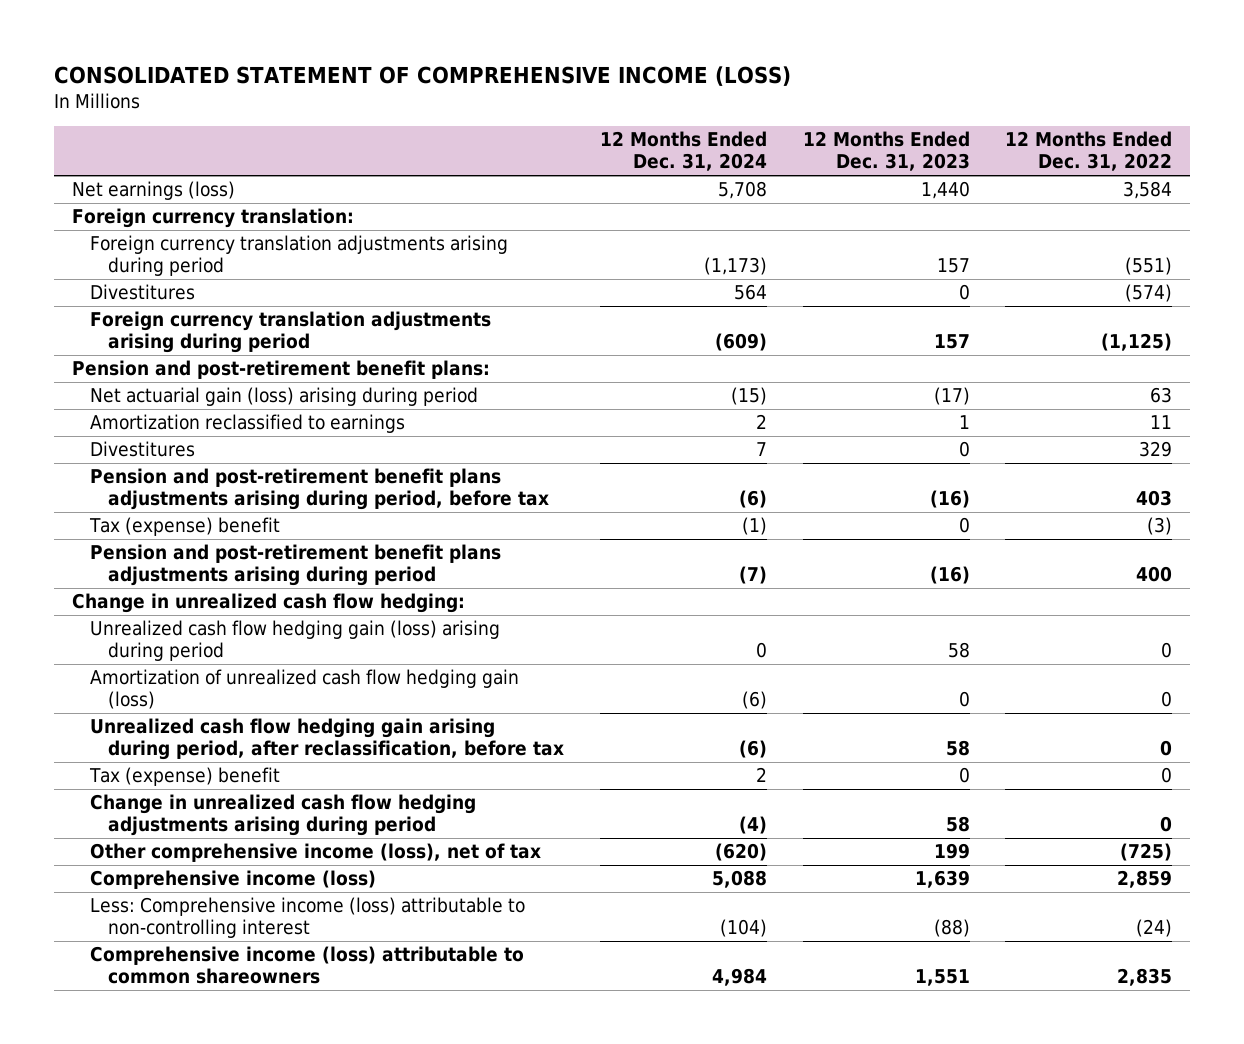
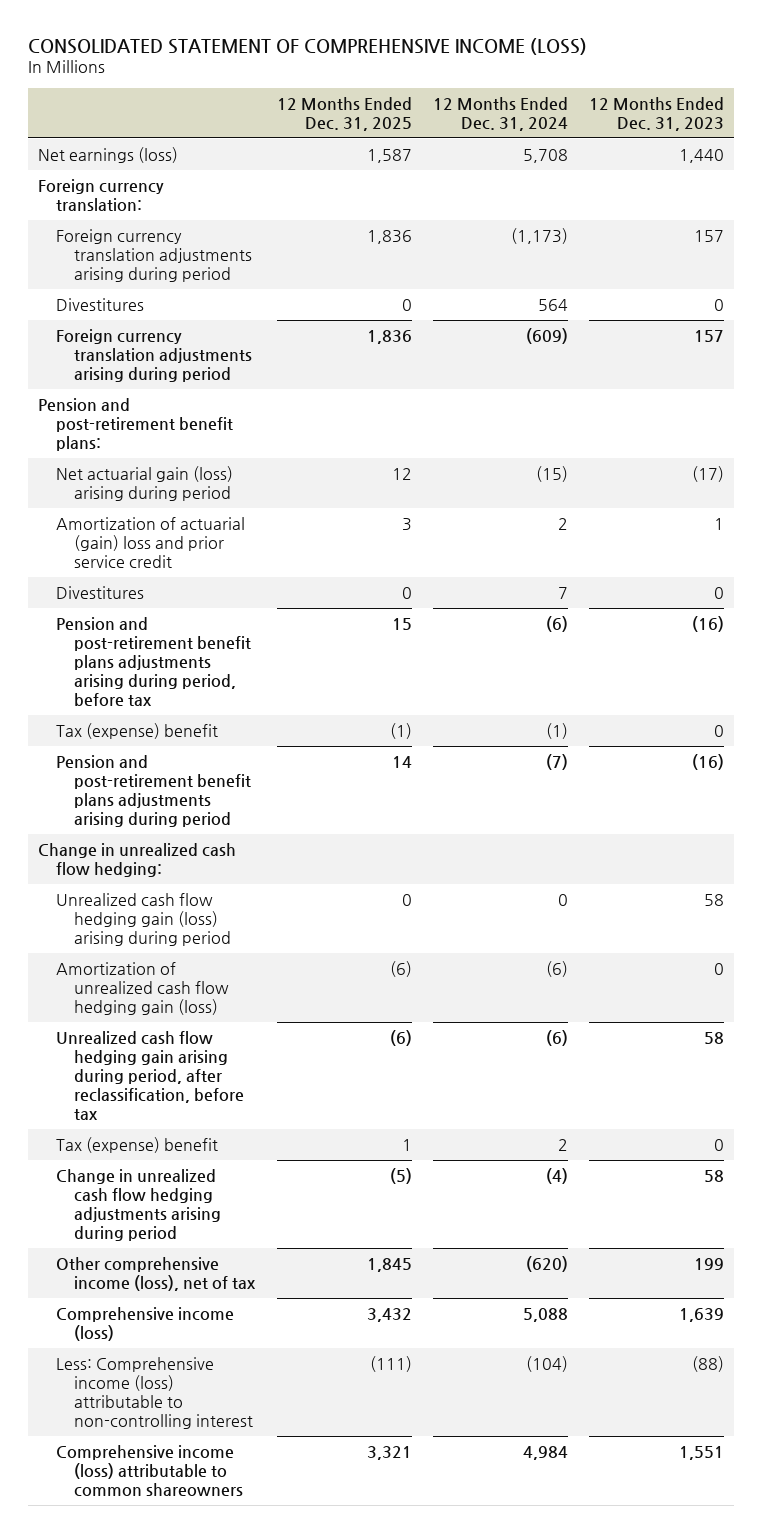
[1005,131,1173,172] 12 Months Ended Dec. 31, 2022 -> none
none -> [276,96,412,131] 12 Months Ended Dec. 31, 2025
[90,414,406,434] Amortization reclassified to earnings -> [56,516,246,569] Amortization of actuarial (gain) loss and prior service credit

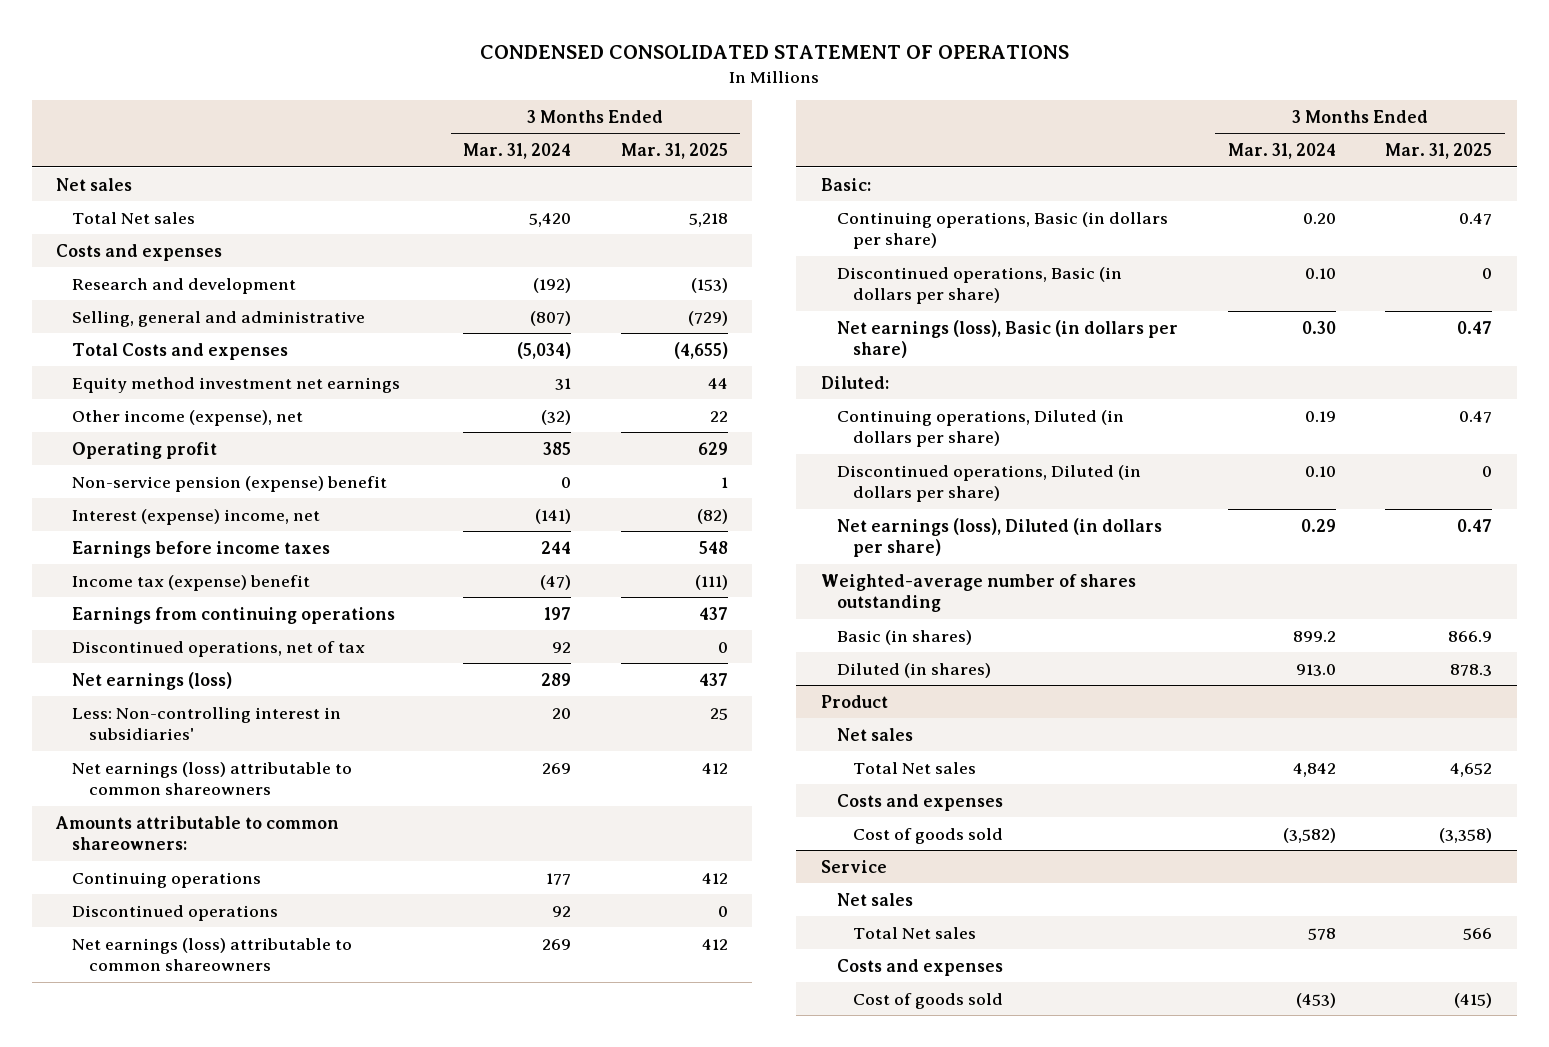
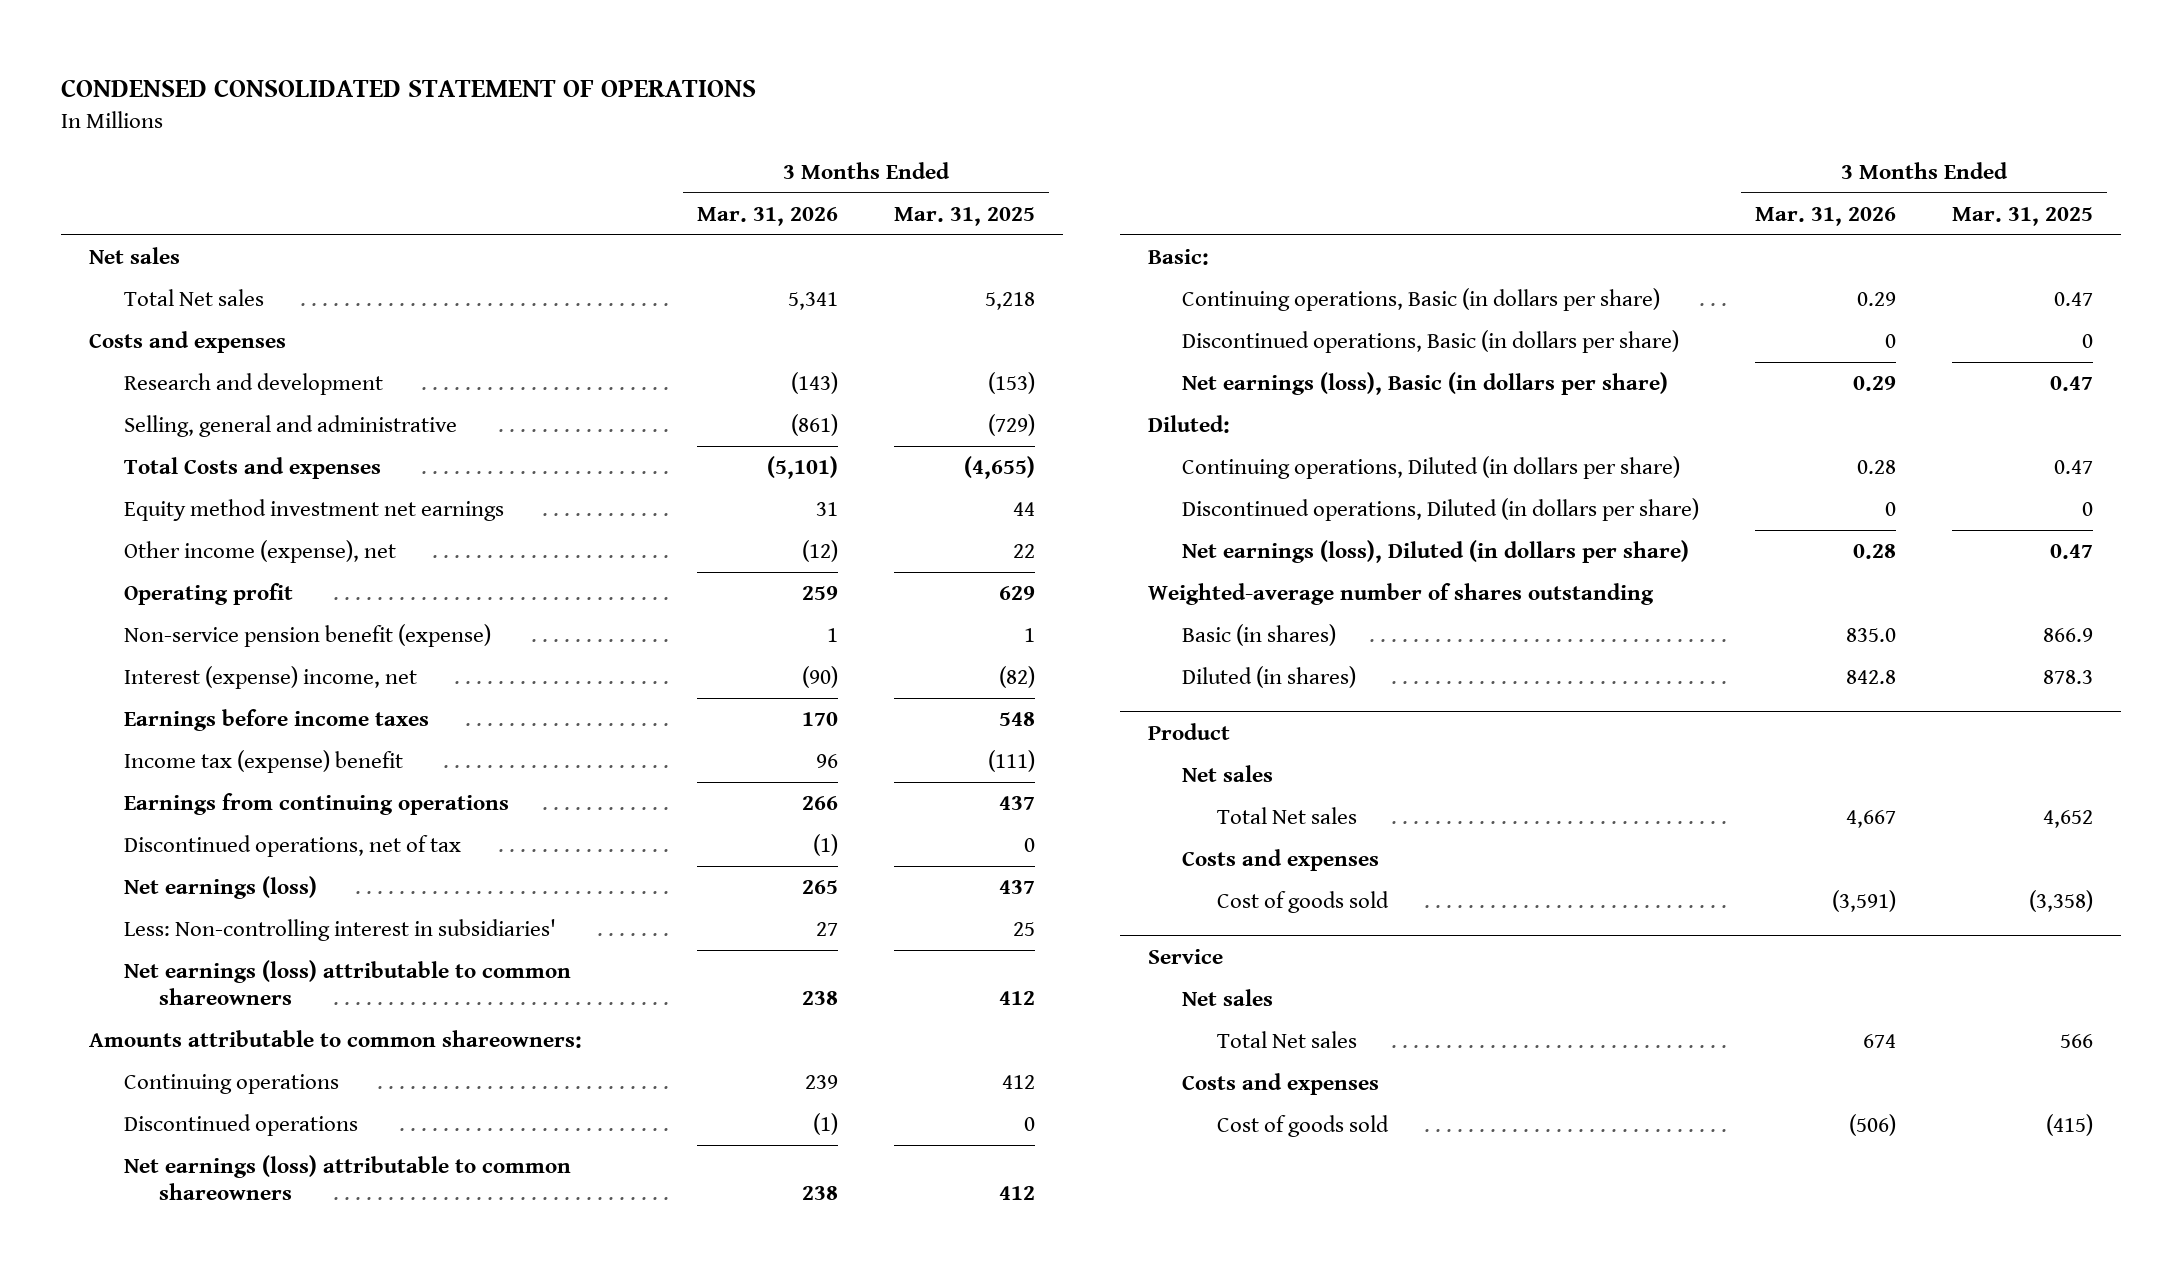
[463,143,572,160] Mar. 31, 2024 -> none
none -> [696,206,838,226] Mar. 31, 2026
[72,475,388,492] Non-service pension (expense) benefit -> [123,624,491,648] Non-service pension benefit (expense)

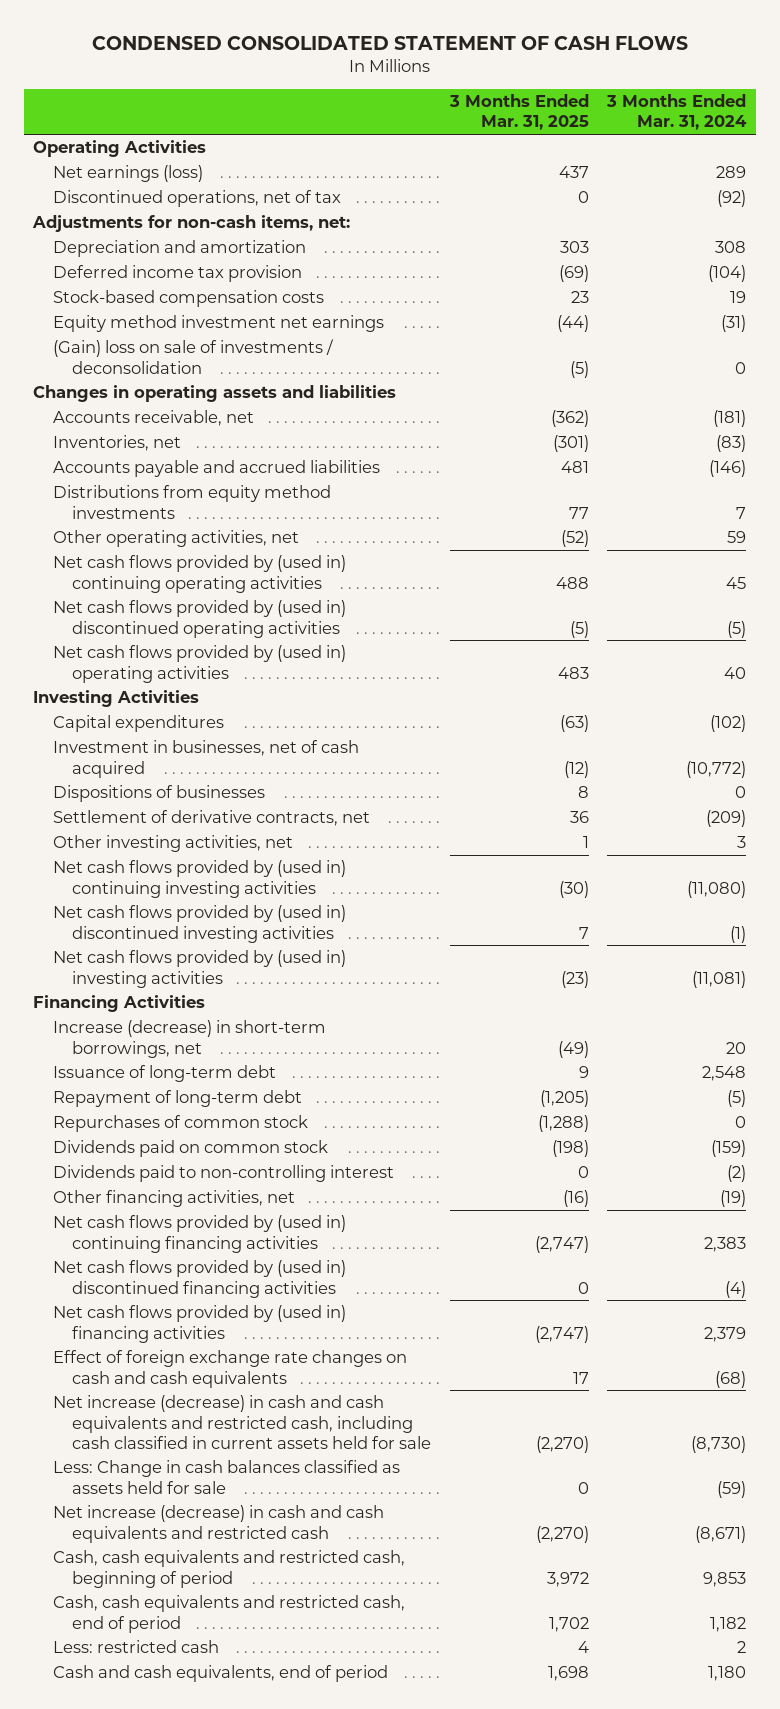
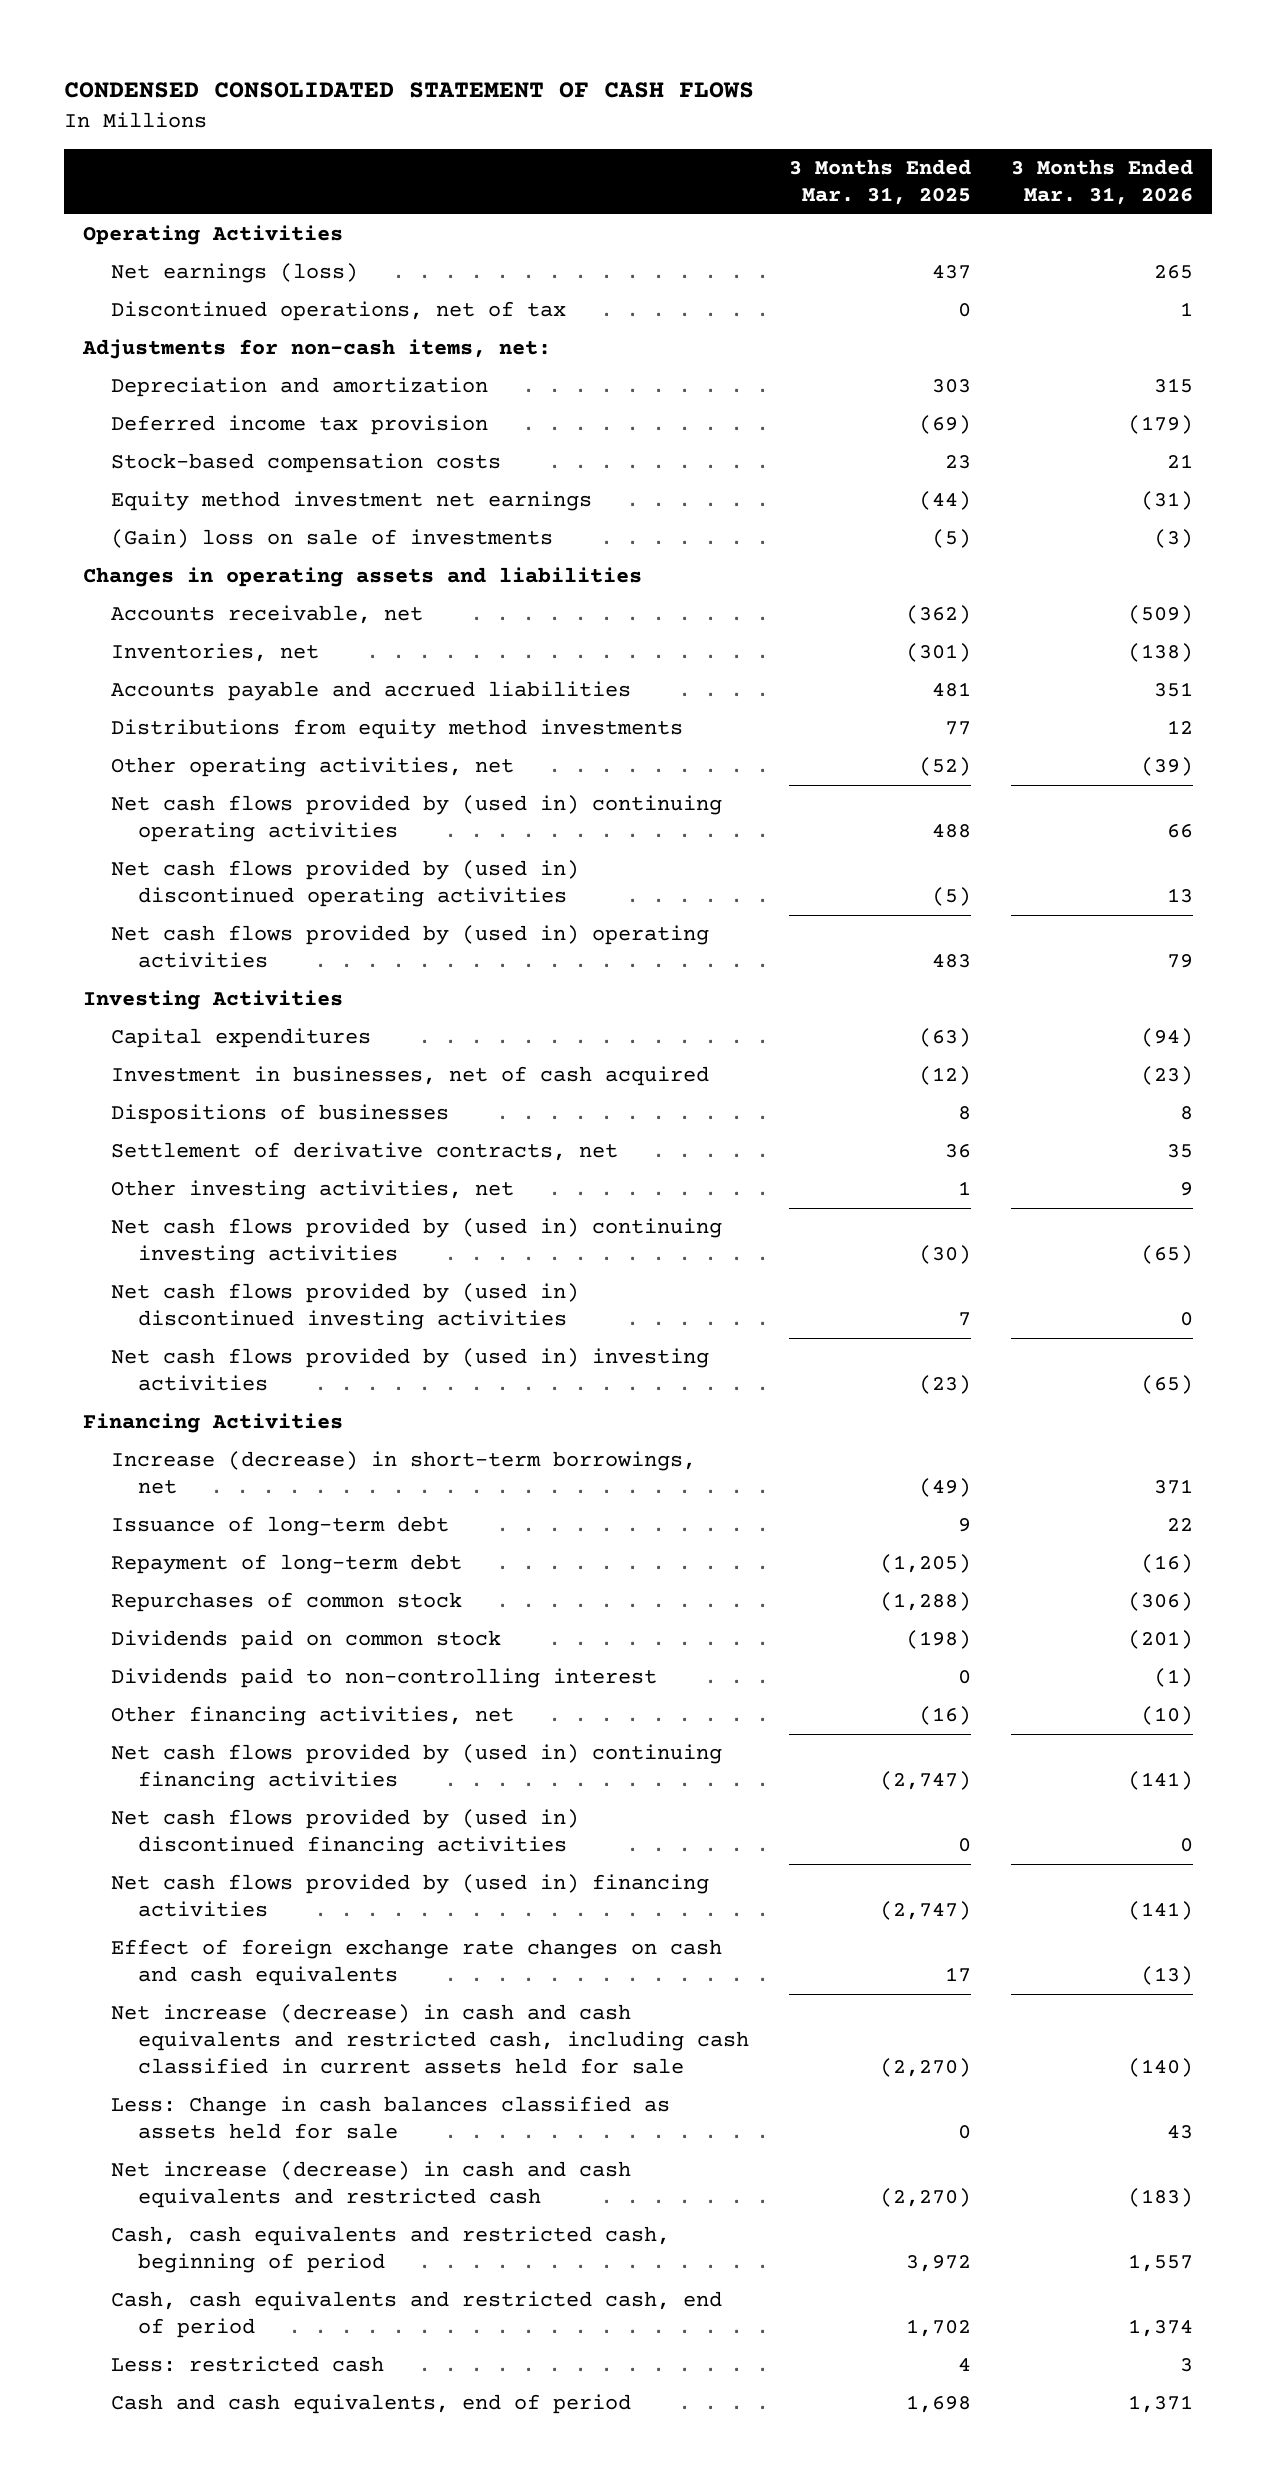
[606,94,748,131] 3 Months Ended Mar. 31, 2024 -> none
none -> [1010,158,1193,205] 3 Months Ended Mar. 31, 2026
[52,339,334,374] (Gain) loss on sale of investments / deconsolidation -> [110,529,553,549] (Gain) loss on sale of investments

